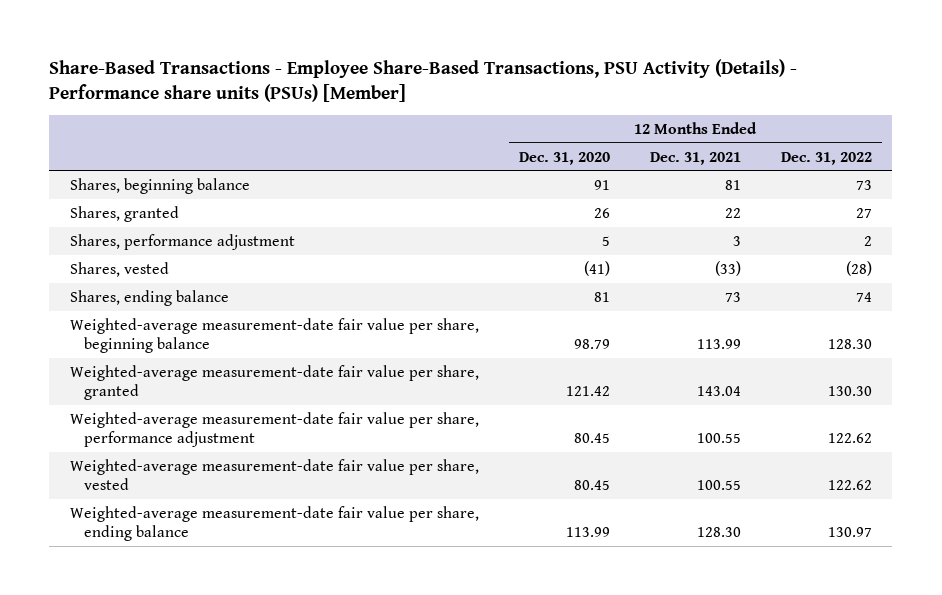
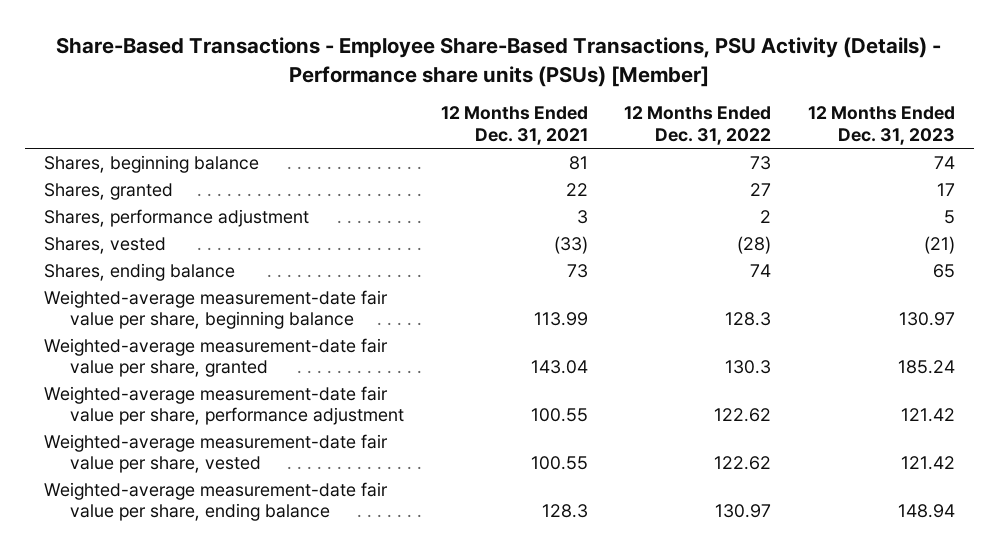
[518,151,610,165] Dec. 31, 2020 -> none
none -> [808,106,956,146] 12 Months Ended Dec. 31, 2023
[828,338,873,349] 128.30 -> [725,312,772,327] 128.3
[828,385,873,396] 130.30 -> [725,360,772,375] 130.3
[696,526,741,537] 128.30 -> [541,504,588,519] 128.3

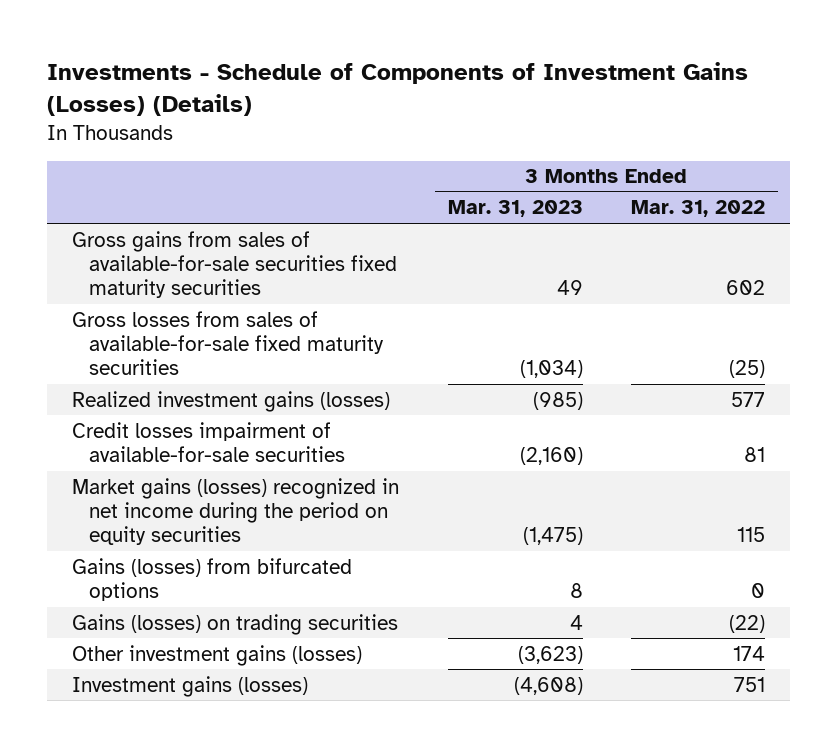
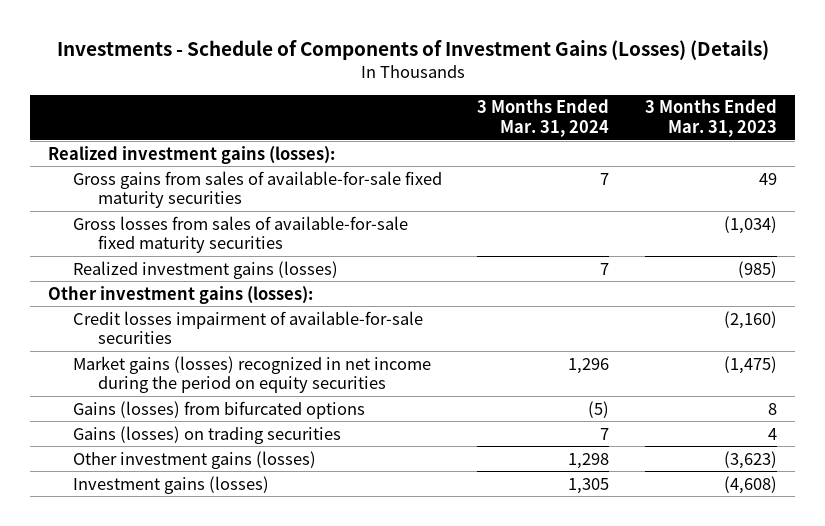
[631,200,766,218] Mar. 31, 2022 -> none
none -> [477,99,610,138] 3 Months Ended Mar. 31, 2024
none -> [47,145,335,164] Realized investment gains (losses):
[71,230,397,299] Gross gains from sales of available-for-sale securities fixed maturity securities -> [72,170,442,209] Gross gains from sales of available-for-sale fixed maturity securities
none -> [47,285,313,304] Other investment gains (losses):

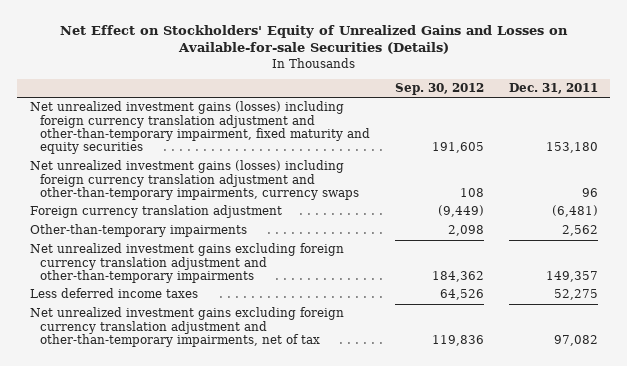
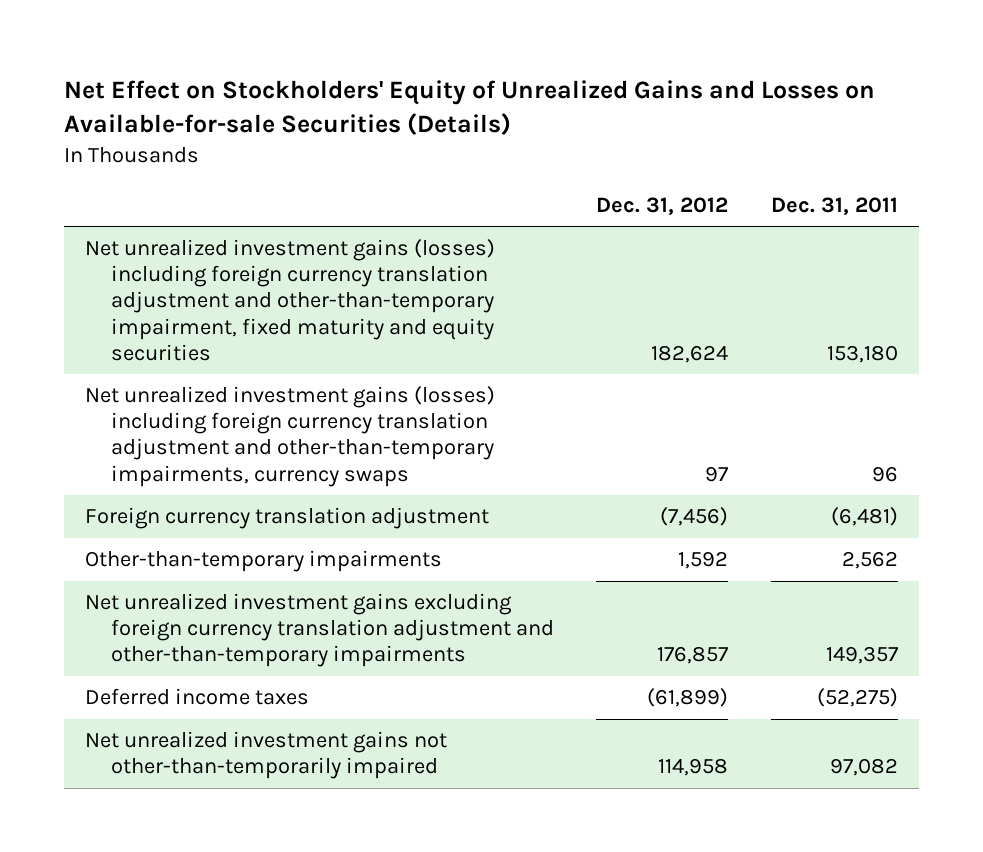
[395,83,485,96] Sep. 30, 2012 -> none
none -> [596,196,729,215] Dec. 31, 2012
[29,288,198,299] Less deferred income taxes -> [85,688,310,706] Deferred income taxes
[553,289,598,301] 52,275 -> [816,688,898,708] (52,275)
[29,307,344,348] Net unrealized investment gains excluding foreign currency translation adjustment and other-than-temporary impairments, net of tax -> [85,731,448,780] Net unrealized investment gains not other-than-temporarily impaired

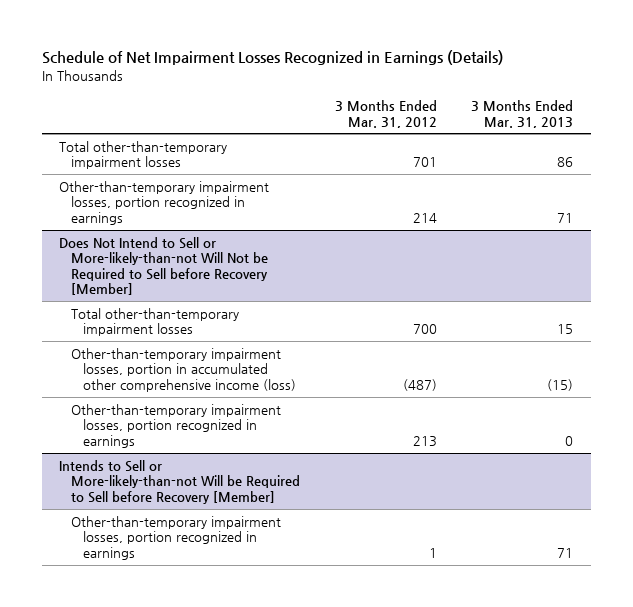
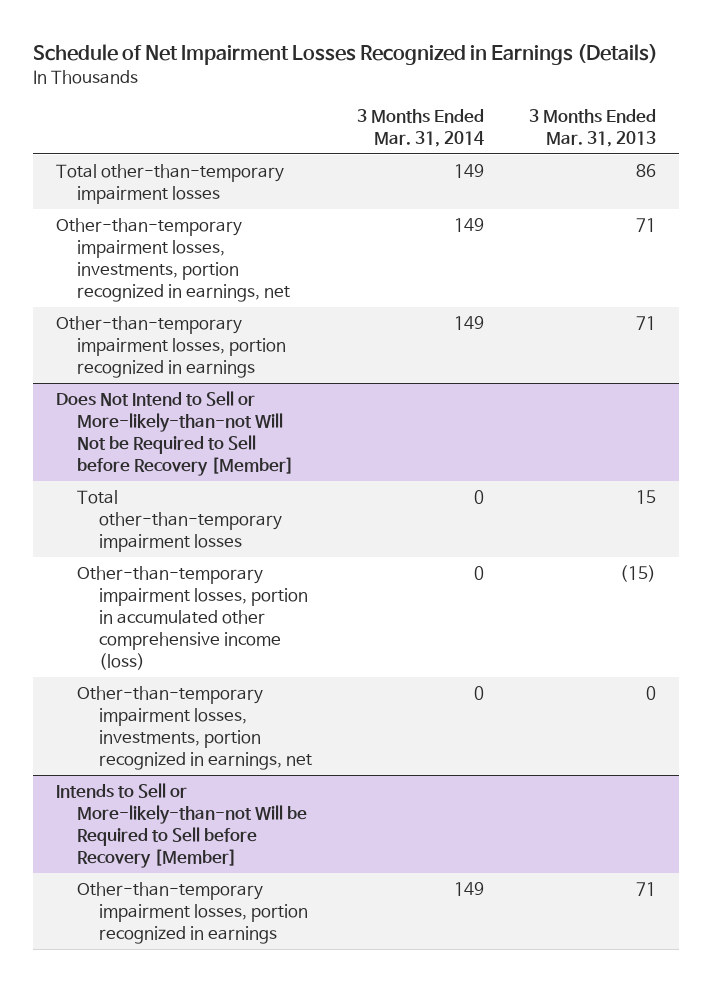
[334,100,437,128] 3 Months Ended Mar. 31, 2012 -> none
none -> [357,109,485,148] 3 Months Ended Mar. 31, 2014
none -> [55,218,291,303] Other-than-temporary impairment losses, investments, portion recognized in earnings, net
[70,404,281,448] Other-than-temporary impairment losses, portion recognized in earnings -> [77,686,312,771] Other-than-temporary impairment losses, investments, portion recognized in earnings, net

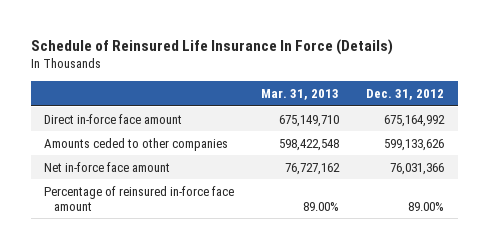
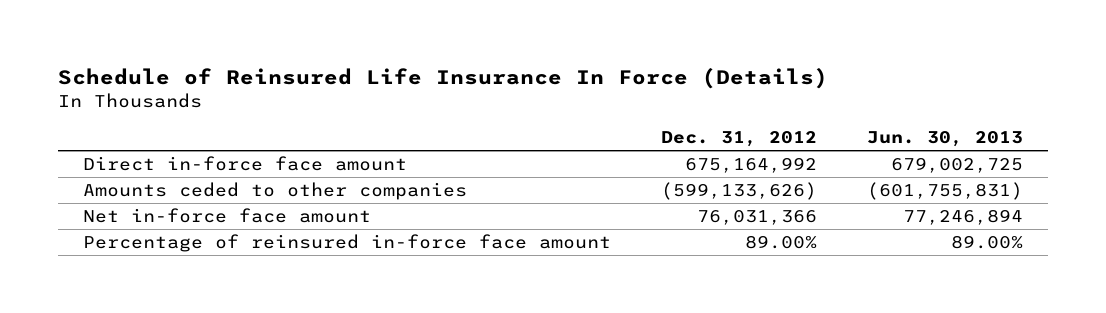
[261,89,340,101] Mar. 31, 2013 -> none
none -> [867,131,1024,148] Jun. 30, 2013
[384,138,445,151] 599,133,626 -> [661,181,818,200] (599,133,626)

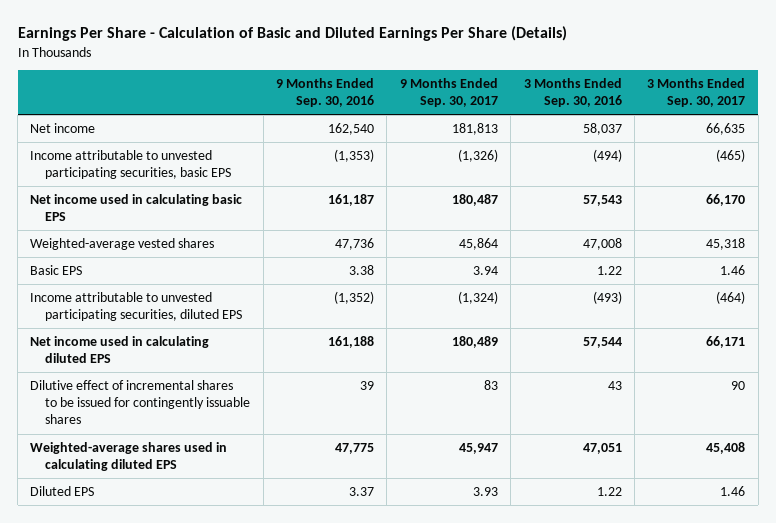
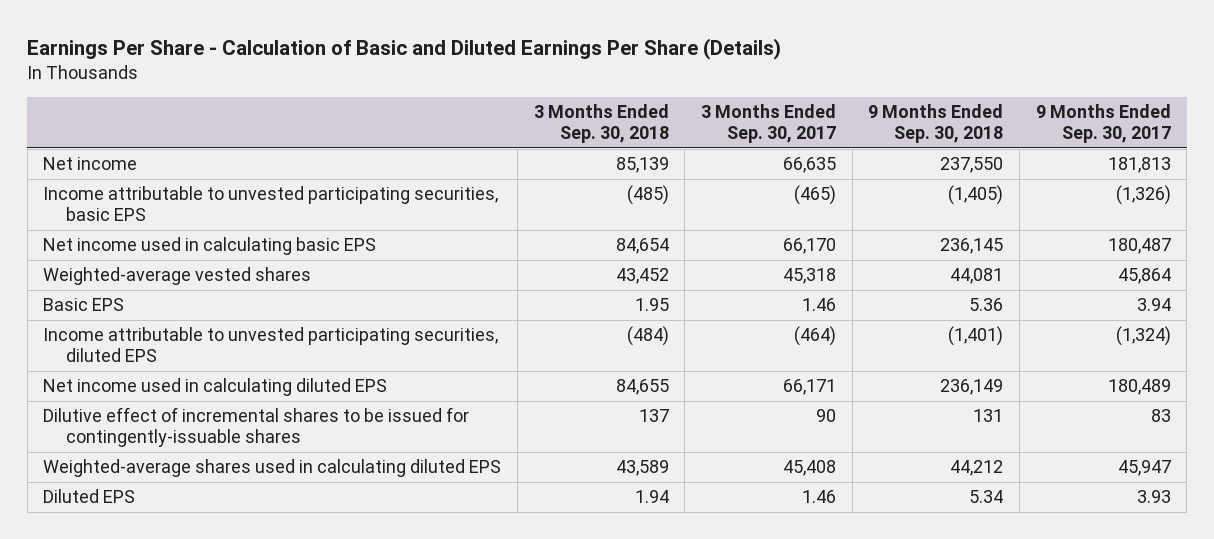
[276,77,375,108] 9 Months Ended Sep. 30, 2016 -> none
[523,77,622,108] 3 Months Ended Sep. 30, 2016 -> none
none -> [533,104,669,144] 3 Months Ended Sep. 30, 2018
none -> [868,104,1004,144] 9 Months Ended Sep. 30, 2018
[30,379,251,425] Dilutive effect of incremental shares to be issued for contingently issuable shares -> [43,407,470,448] Dilutive effect of incremental shares to be issued for contingently-issuable shares

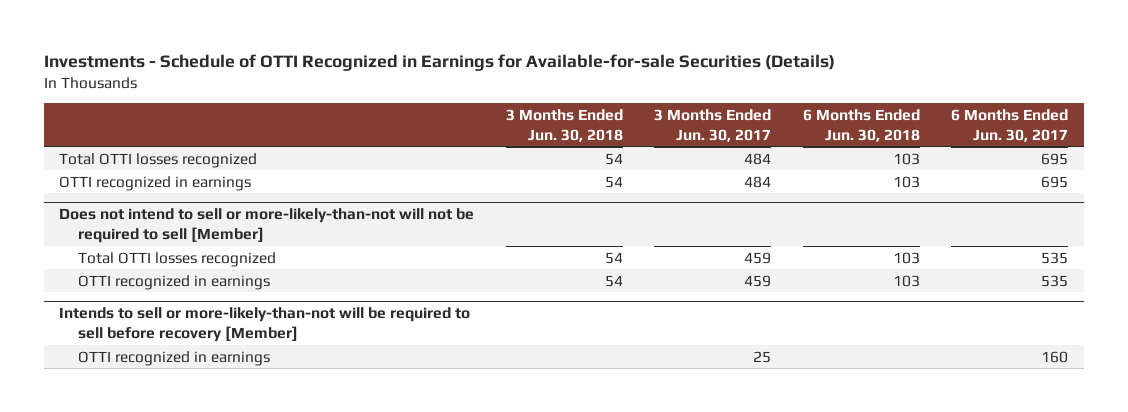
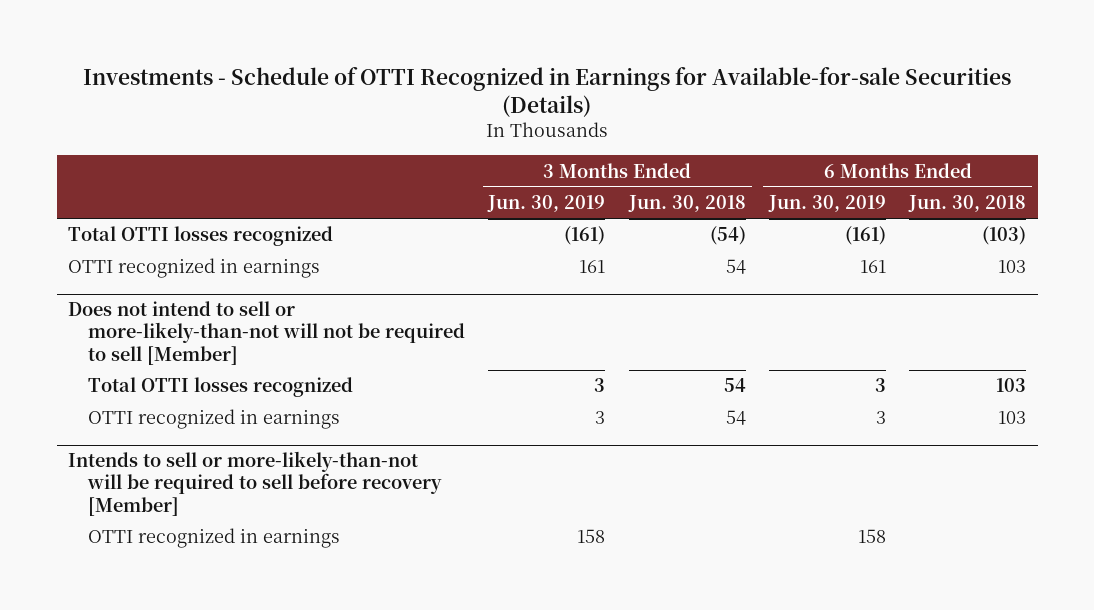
[654,108,772,142] 3 Months Ended Jun. 30, 2017 -> none
[951,108,1069,142] 6 Months Ended Jun. 30, 2017 -> none
none -> [487,195,606,213] Jun. 30, 2019
none -> [767,195,886,213] Jun. 30, 2019
[604,152,623,165] 54 -> [709,226,746,246] (54)
[892,152,920,165] 103 -> [982,226,1027,246] (103)

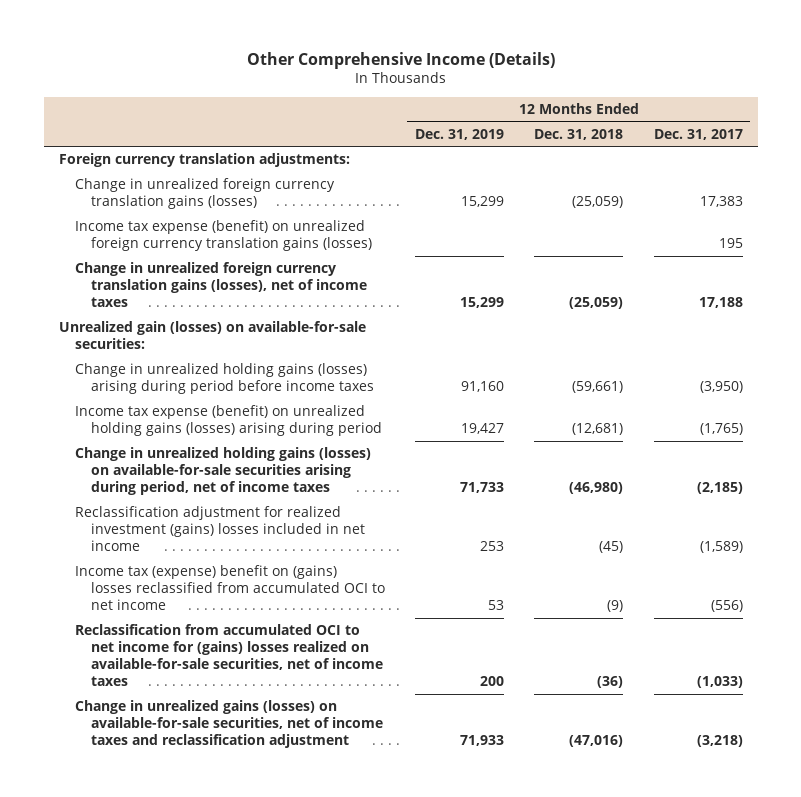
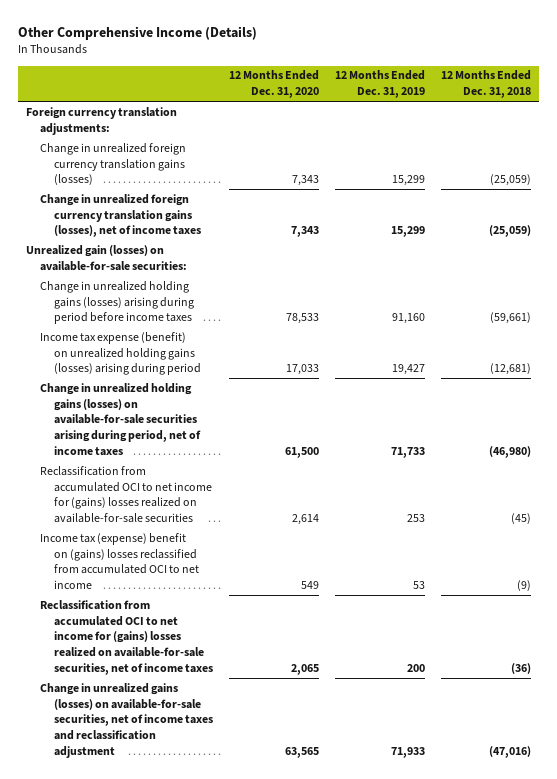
[653,128,743,140] Dec. 31, 2017 -> none
none -> [229,70,320,99] 12 Months Ended Dec. 31, 2020
[74,220,372,252] Income tax expense (benefit) on unrealized foreign currency translation gains (losses) -> none
[74,506,365,552] Reclassification adjustment for realized investment (gains) losses included in net income -> [40,465,213,524] Reclassification from accumulated OCI to net income for (gains) losses realized on available-for-sale securities

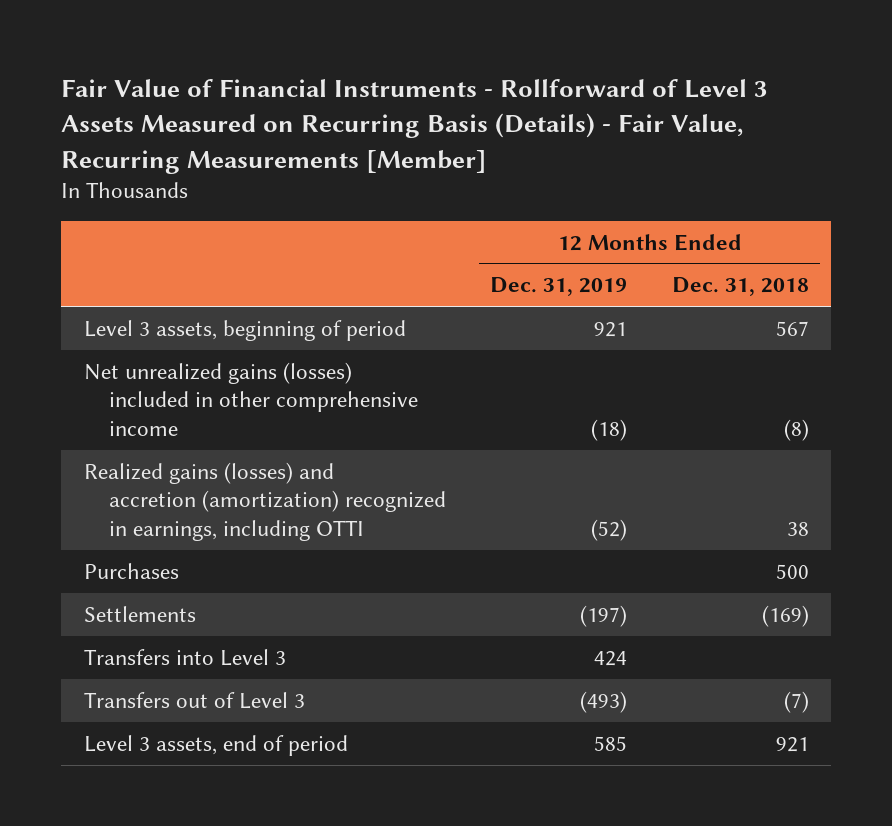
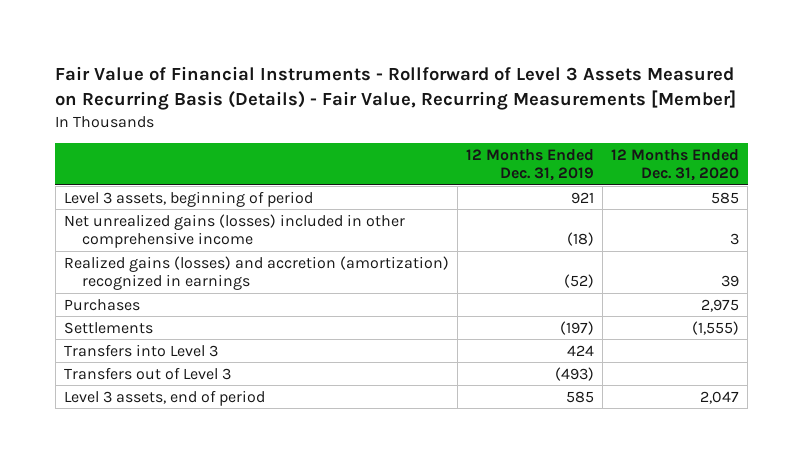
[671,277,809,297] Dec. 31, 2018 -> none
none -> [611,148,740,182] 12 Months Ended Dec. 31, 2020
[83,461,447,542] Realized gains (losses) and accretion (amortization) recognized in earnings, including OTTI -> [63,255,449,291] Realized gains (losses) and accretion (amortization) recognized in earnings

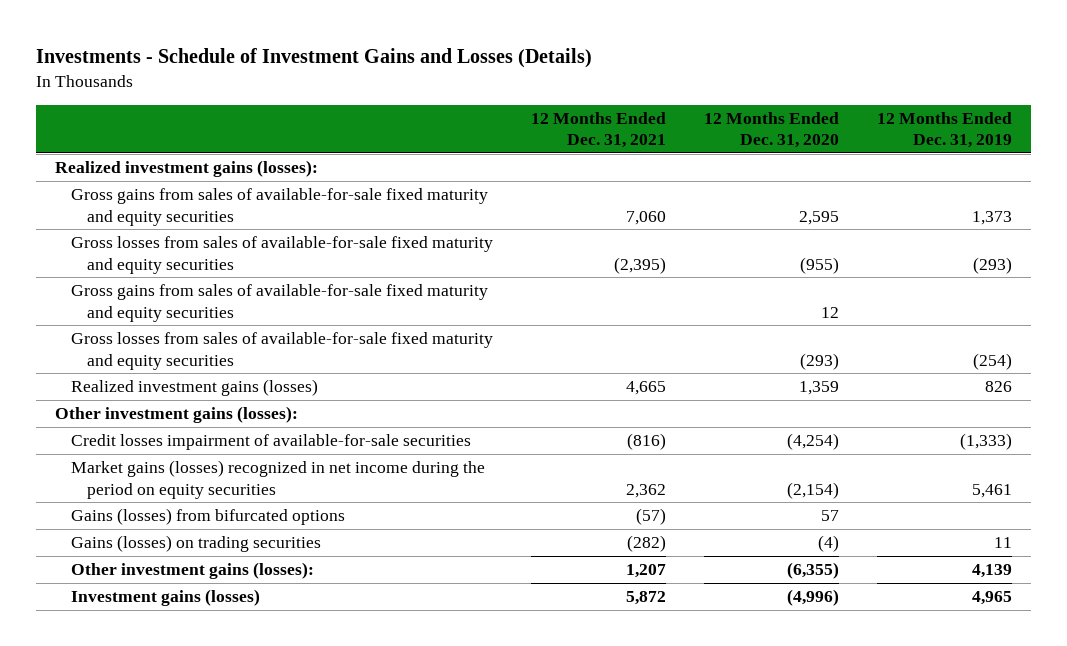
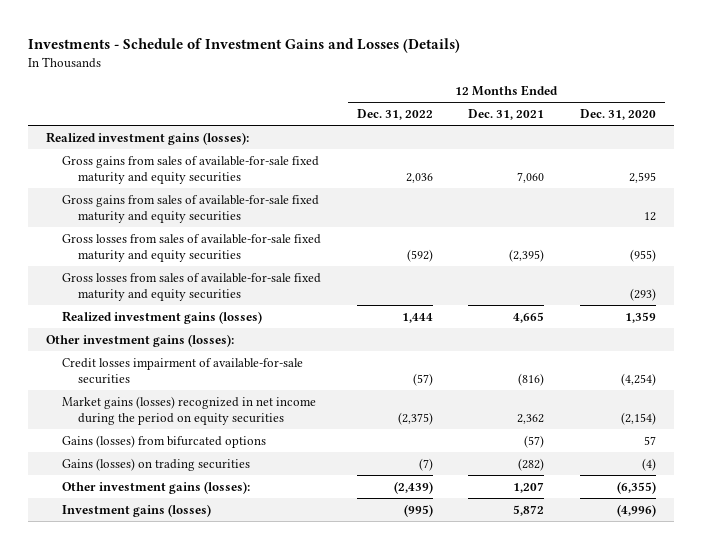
[876,111,1012,149] 12 Months Ended Dec. 31, 2019 -> none
none -> [356,109,433,121] Dec. 31, 2022
[71,235,494,274] Gross losses from sales of available-for-sale fixed maturity and equity securities -> [62,233,322,262] Gross losses from sales of available-for-sale fixed maturity and equity securities

